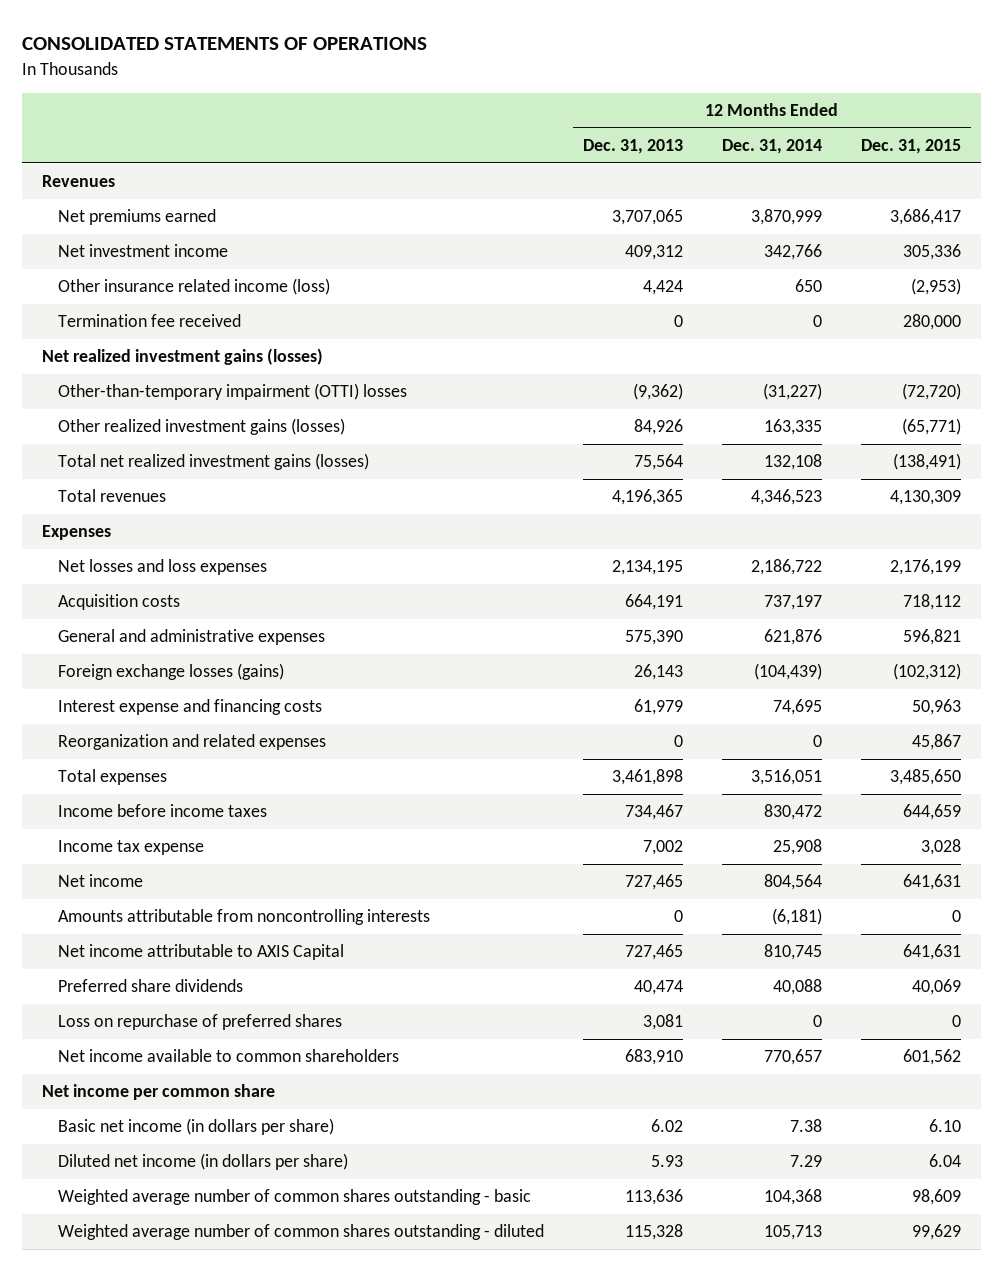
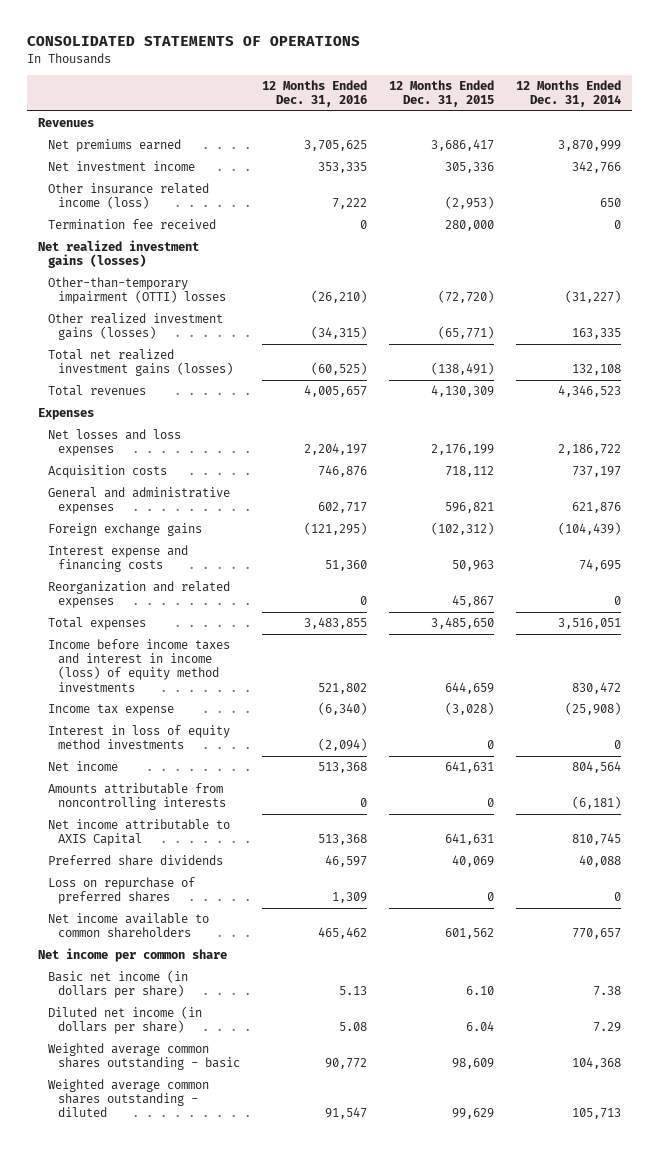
[582,139,683,155] Dec. 31, 2013 -> none
none -> [262,79,368,108] 12 Months Ended Dec. 31, 2016
[57,663,284,681] Foreign exchange losses (gains) -> [48,523,203,537] Foreign exchange gains
[57,804,267,818] Income before income taxes -> [48,639,231,692] Income before income taxes and interest in income (loss) of equity method investments
[772,839,822,856] 25,908 -> [565,702,622,716] (25,908)
[921,839,962,856] 3,028 -> [445,702,495,716] (3,028)
none -> [48,725,231,750] Interest in loss of equity method investments
[57,1189,531,1206] Weighted average number of common shares outstanding - basic -> [48,1043,241,1071] Weighted average common shares outstanding - basic
[57,1224,544,1241] Weighted average number of common shares outstanding - diluted -> [48,1079,210,1118] Weighted average common shares outstanding - diluted

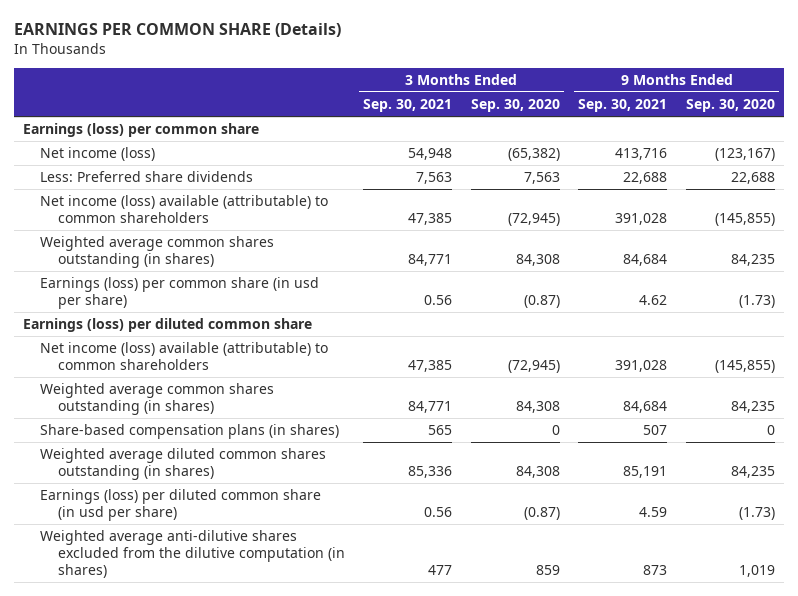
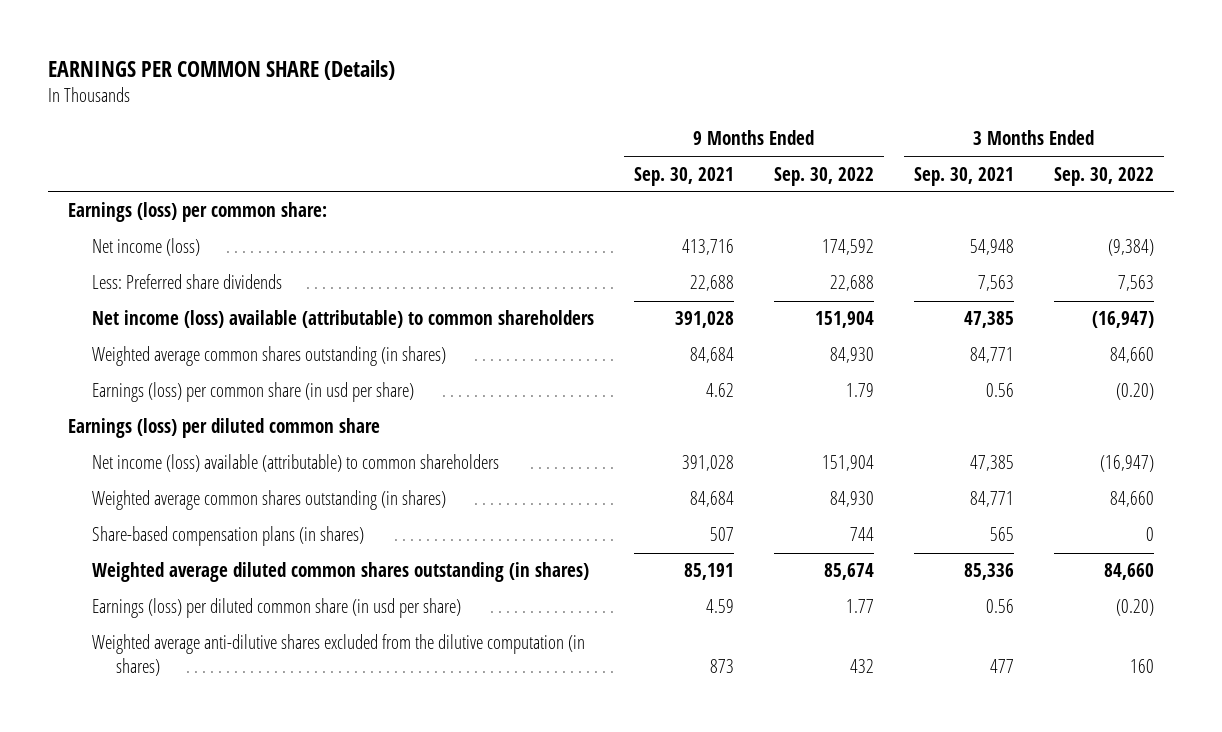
[470,98,560,112] Sep. 30, 2020 -> none
[685,98,775,112] Sep. 30, 2020 -> none
none -> [773,166,874,186] Sep. 30, 2022
none -> [1053,166,1154,186] Sep. 30, 2022
[23,123,260,138] Earnings (loss) per common share -> [68,202,328,223] Earnings (loss) per common share:

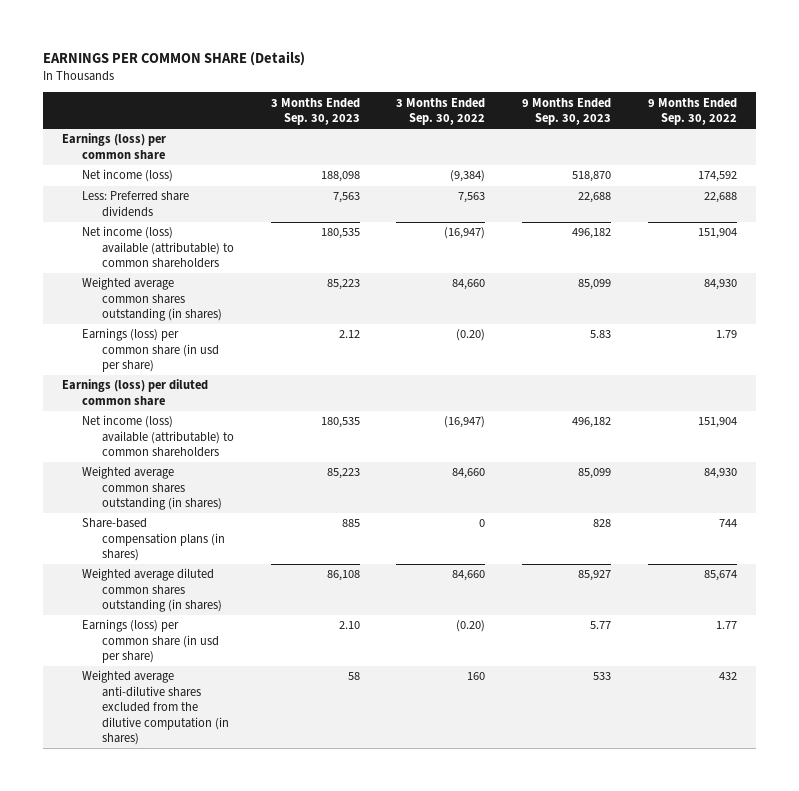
[633,166,734,186] Sep. 30, 2021 -> none
[913,166,1014,186] Sep. 30, 2021 -> none
none -> [270,97,360,126] 3 Months Ended Sep. 30, 2023
none -> [522,97,612,126] 9 Months Ended Sep. 30, 2023
[68,202,328,223] Earnings (loss) per common share: -> [61,133,166,160] Earnings (loss) per common share
[91,598,461,619] Earnings (loss) per diluted common share (in usd per share) -> [81,619,219,664] Earnings (loss) per common share (in usd per share)

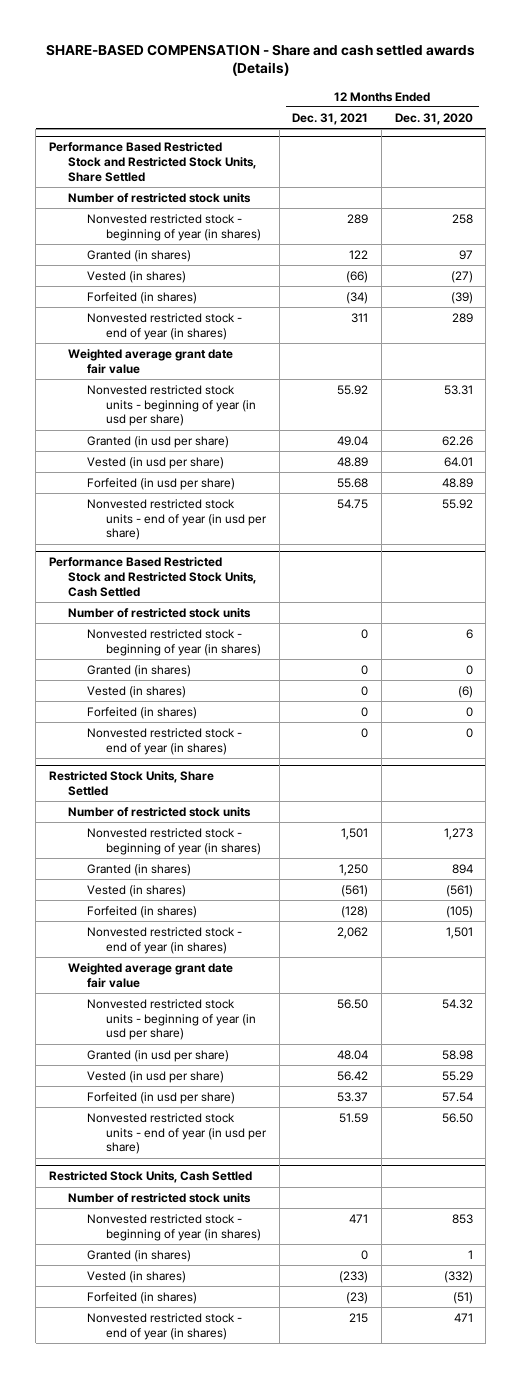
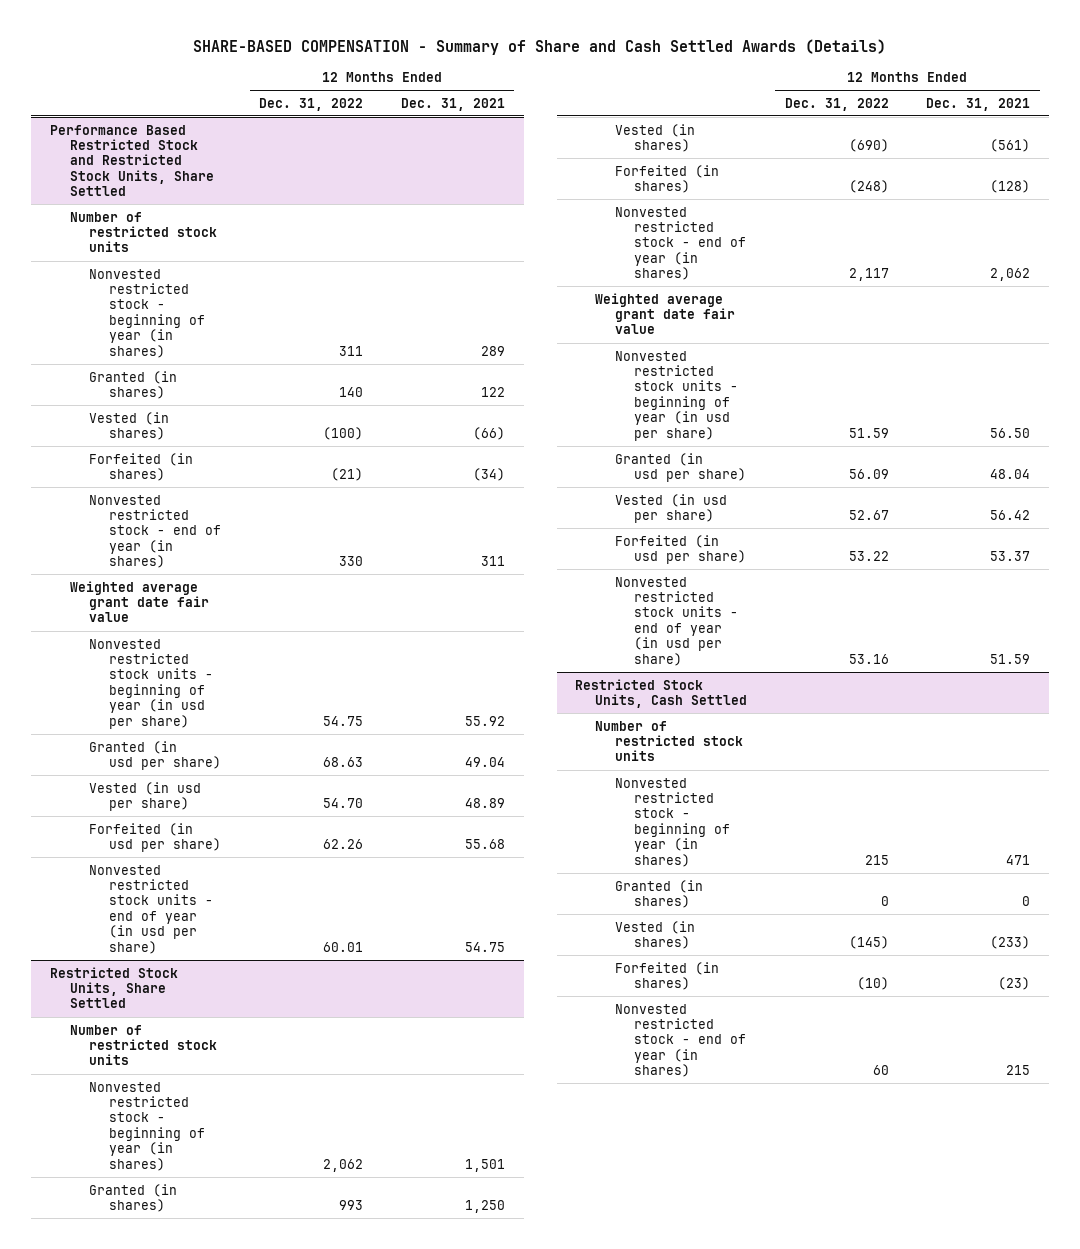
[45,43,475,77] SHARE-BASED COMPENSATION - Share and cash settled awards (Details) -> [193,38,887,55] SHARE-BASED COMPENSATION - Summary of Share and Cash Settled Awards (Details)
[394,112,473,125] Dec. 31, 2020 -> none
none -> [259,97,364,111] Dec. 31, 2022
[48,557,256,597] Performance Based Restricted Stock and Restricted Stock Units, Cash Settled -> none
[67,607,251,618] Number of restricted stock units -> none
[87,628,262,656] Nonvested restricted stock - beginning of year (in shares) -> none
[87,664,192,677] Granted (in shares) -> none
[87,685,187,698] Vested (in shares) -> none
[87,706,198,719] Forfeited (in shares) -> none
[87,727,243,755] Nonvested restricted stock - end of year (in shares) -> none

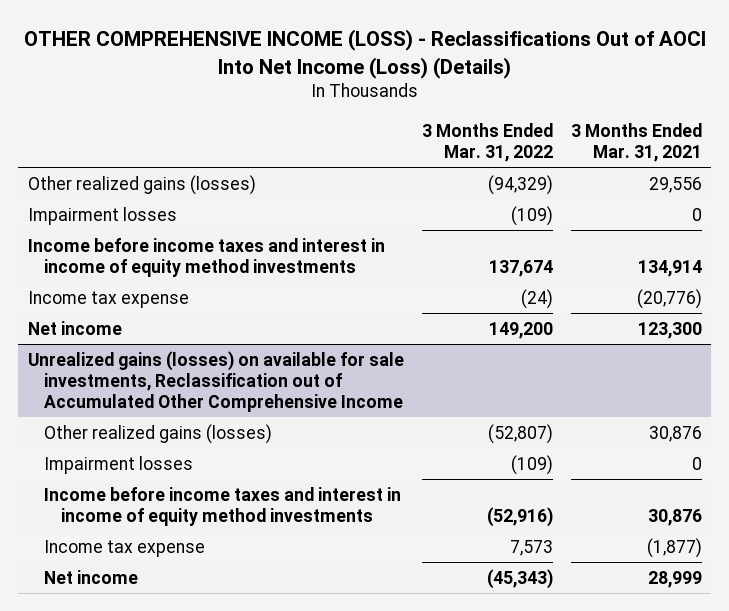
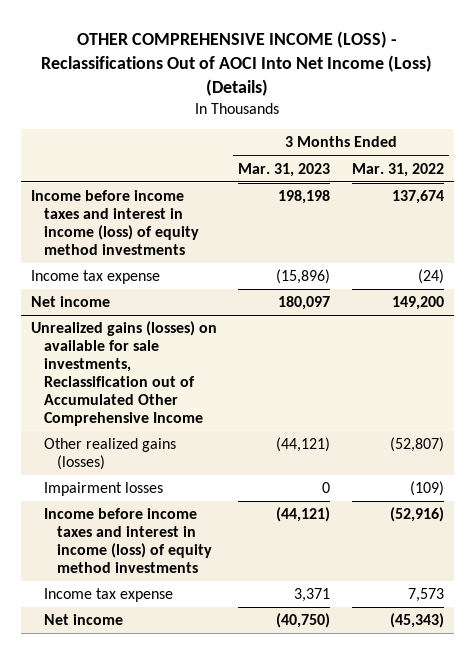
[570,122,702,162] 3 Months Ended Mar. 31, 2021 -> none
none -> [238,162,331,177] Mar. 31, 2023
[27,174,256,195] Other realized gains (losses) -> none
[27,206,177,225] Impairment losses -> none
[27,237,385,277] Income before income taxes and interest in income of equity method investments -> [31,190,200,256] Income before income taxes and interest in income (loss) of equity method investments
[44,486,402,526] Income before income taxes and interest in income of equity method investments -> [44,508,212,574] Income before income taxes and interest in income (loss) of equity method investments

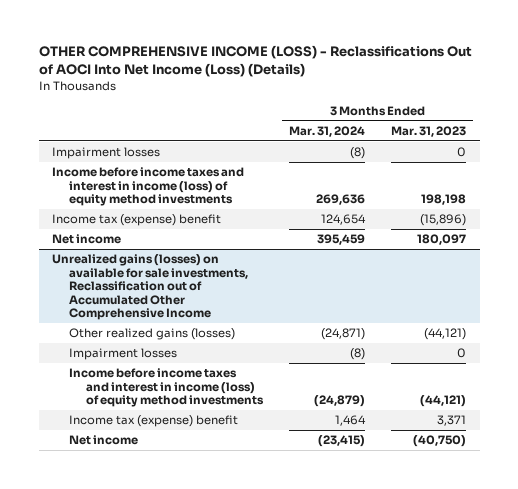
[351,162,444,177] Mar. 31, 2022 -> none
none -> [289,126,366,138] Mar. 31, 2024
none -> [51,147,160,160] Impairment losses
[31,270,161,285] Income tax expense -> [51,214,221,227] Income tax (expense) benefit
[44,588,174,603] Income tax expense -> [68,415,238,428] Income tax (expense) benefit

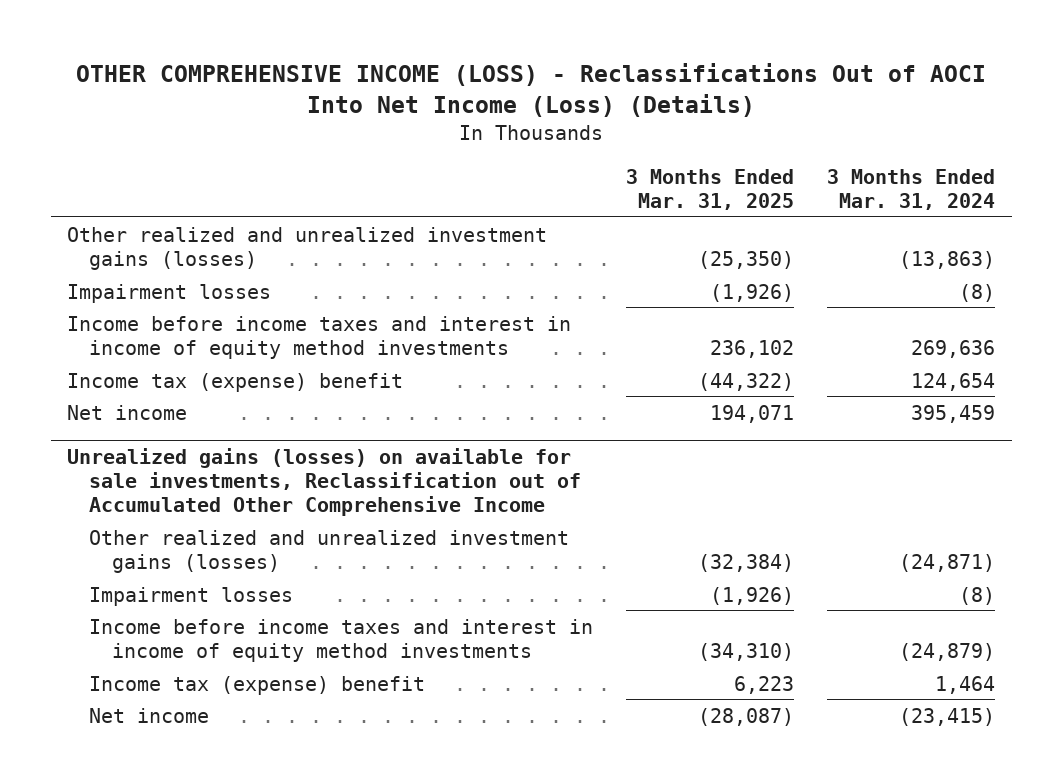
[391,126,467,138] Mar. 31, 2023 -> none
none -> [626,168,795,210] 3 Months Ended Mar. 31, 2025
none -> [67,226,548,270] Other realized and unrealized investment gains (losses)
[51,167,244,207] Income before income taxes and interest in income (loss) of equity method investments -> [67,315,572,359] Income before income taxes and interest in income of equity method investments
[68,328,235,341] Other realized gains (losses) -> [89,529,570,573] Other realized and unrealized investment gains (losses)
[68,368,264,408] Income before income taxes and interest in income (loss) of equity method investments -> [89,618,594,662] Income before income taxes and interest in income of equity method investments

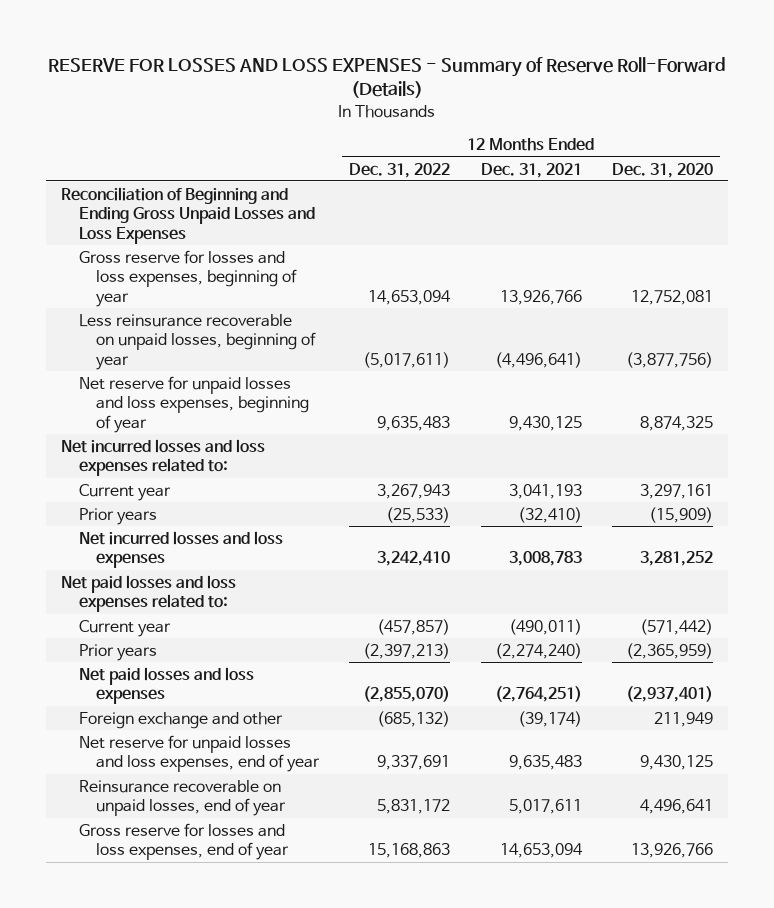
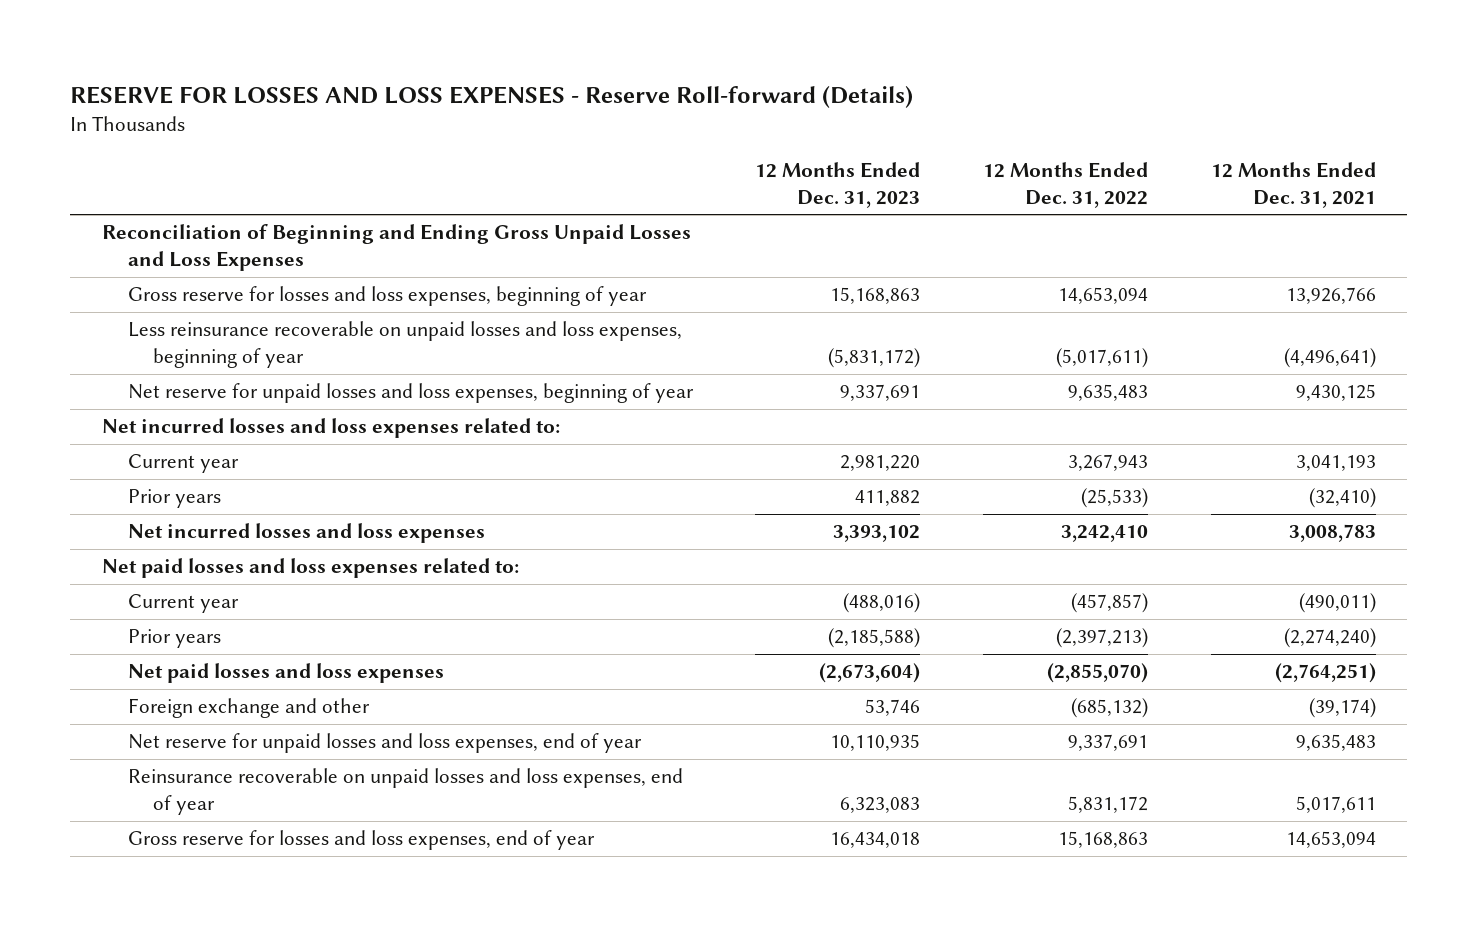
[48,56,727,99] RESERVE FOR LOSSES AND LOSS EXPENSES - Summary of Reserve Roll-Forward (Details) -> [70,85,914,108] RESERVE FOR LOSSES AND LOSS EXPENSES - Reserve Roll-forward (Details)
[611,162,713,178] Dec. 31, 2020 -> none
none -> [755,161,921,208] 12 Months Ended Dec. 31, 2023
[78,313,316,370] Less reinsurance recoverable on unpaid losses, beginning of year -> [127,321,682,369] Less reinsurance recoverable on unpaid losses and loss expenses, beginning of year
[78,779,286,817] Reinsurance recoverable on unpaid losses, end of year -> [127,768,683,816] Reinsurance recoverable on unpaid losses and loss expenses, end of year

